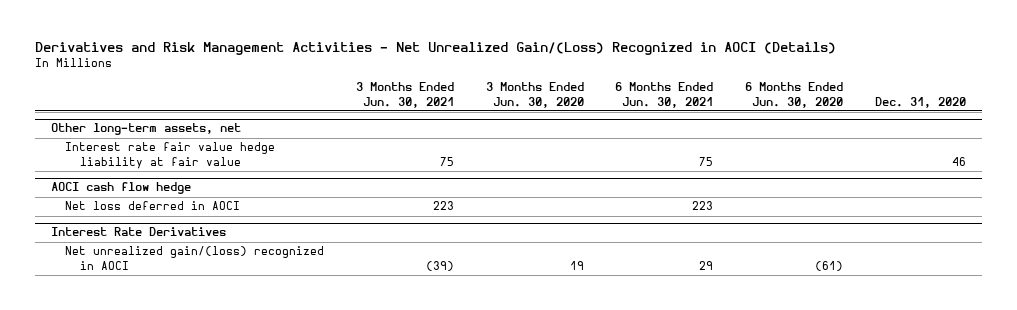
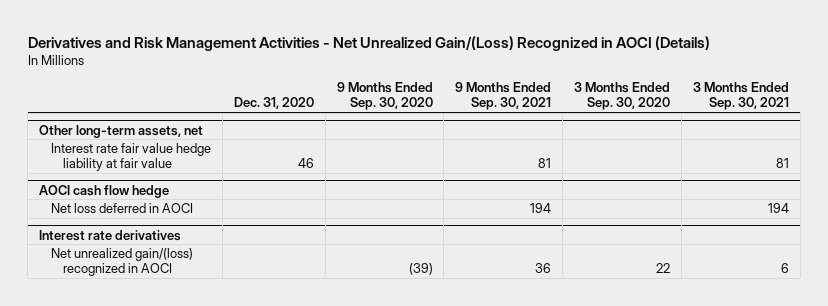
[355,82,454,108] 3 Months Ended Jun. 30, 2021 -> none
[485,82,584,108] 3 Months Ended Jun. 30, 2020 -> none
[615,82,714,108] 6 Months Ended Jun. 30, 2021 -> none
[745,82,844,108] 6 Months Ended Jun. 30, 2020 -> none
none -> [336,82,433,111] 9 Months Ended Sep. 30, 2020
none -> [455,82,552,111] 9 Months Ended Sep. 30, 2021
none -> [573,82,670,111] 3 Months Ended Sep. 30, 2020
none -> [692,82,789,111] 3 Months Ended Sep. 30, 2021
[50,227,226,237] Interest Rate Derivatives -> [39,229,182,241] Interest rate derivatives

